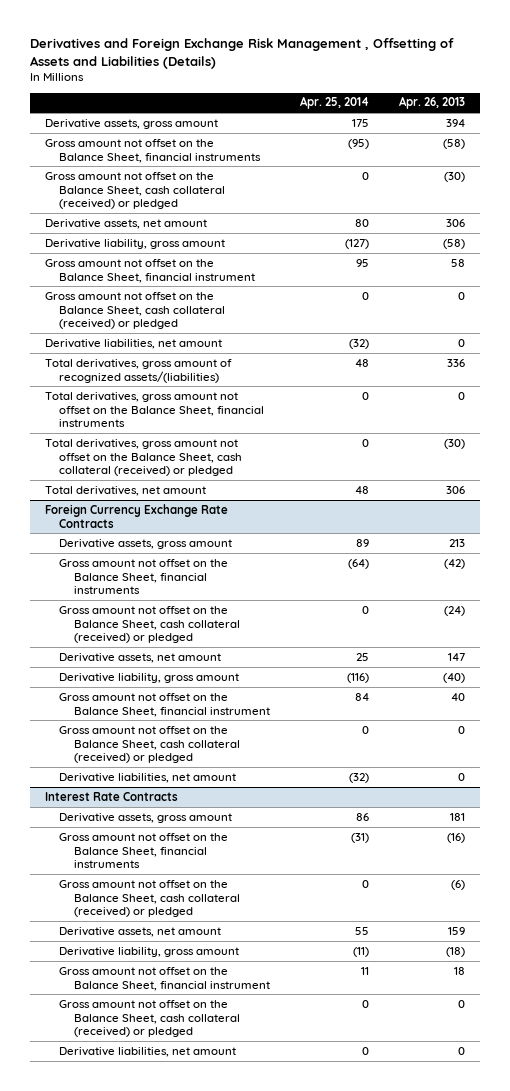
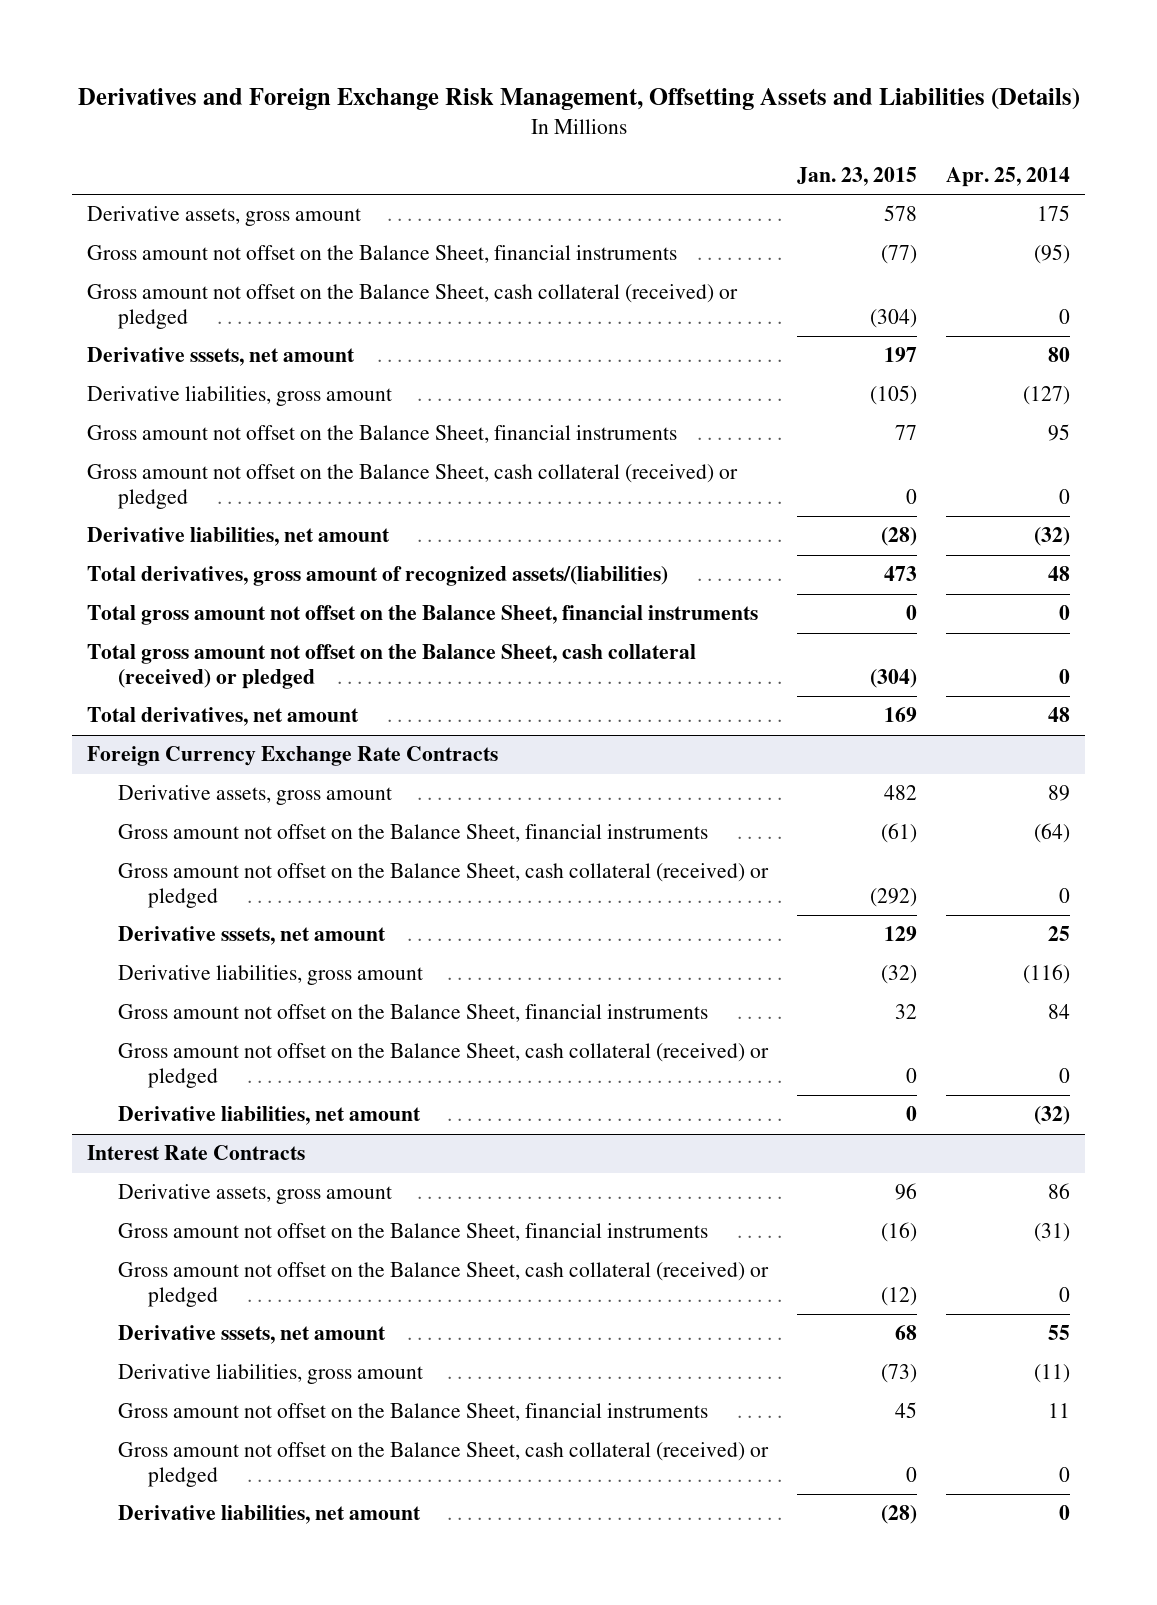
[30,37,455,69] Derivatives and Foreign Exchange Risk Management , Offsetting of Assets and Liabilities (Details) -> [77,88,1080,111] Derivatives and Foreign Exchange Risk Management, Offsetting Assets and Liabilities (Details)
[398,96,465,110] Apr. 26, 2013 -> none
none -> [796,166,917,186] Jan. 23, 2015
[45,218,208,229] Derivative assets, net amount -> [86,347,355,367] Derivative sssets, net amount
[45,238,226,249] Derivative liability, gross amount -> [86,386,392,407] Derivative liabilities, gross amount
[45,258,256,283] Gross amount not offset on the Balance Sheet, financial instrument -> [86,425,677,444] Gross amount not offset on the Balance Sheet, financial instruments
[45,391,265,428] Total derivatives, gross amount not offset on the Balance Sheet, financial instruments -> [86,605,758,626] Total gross amount not offset on the Balance Sheet, financial instruments
[45,438,243,477] Total derivatives, gross amount not offset on the Balance Sheet, cash collateral (received) or pledged -> [86,644,696,690] Total gross amount not offset on the Balance Sheet, cash collateral (received) or pledged
[59,652,222,663] Derivative assets, net amount -> [117,926,386,946] Derivative sssets, net amount
[59,672,240,683] Derivative liability, gross amount -> [117,965,423,986] Derivative liabilities, gross amount
[59,692,270,717] Gross amount not offset on the Balance Sheet, financial instrument -> [117,1004,708,1023] Gross amount not offset on the Balance Sheet, financial instruments
[59,926,222,937] Derivative assets, net amount -> [117,1325,386,1345] Derivative sssets, net amount
[59,946,240,957] Derivative liability, gross amount -> [117,1364,423,1385] Derivative liabilities, gross amount
[59,966,270,991] Gross amount not offset on the Balance Sheet, financial instrument -> [117,1403,708,1422] Gross amount not offset on the Balance Sheet, financial instruments

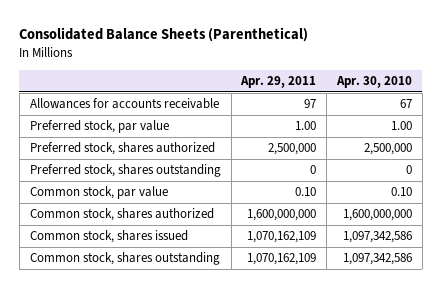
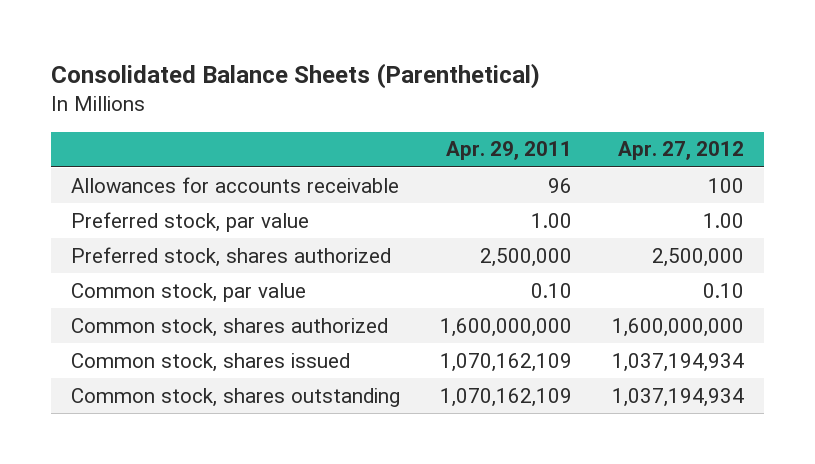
[335,75,412,88] Apr. 30, 2010 -> none
none -> [617,141,744,161] Apr. 27, 2012
[304,99,317,109] 97 -> [547,177,572,193] 96
[29,164,221,178] Preferred stock, shares outstanding -> none

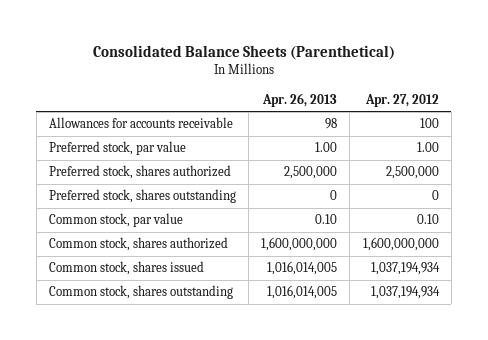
[445,141,572,161] Apr. 29, 2011 -> none
none -> [262,92,338,107] Apr. 26, 2013
none -> [48,189,236,204] Preferred stock, shares outstanding

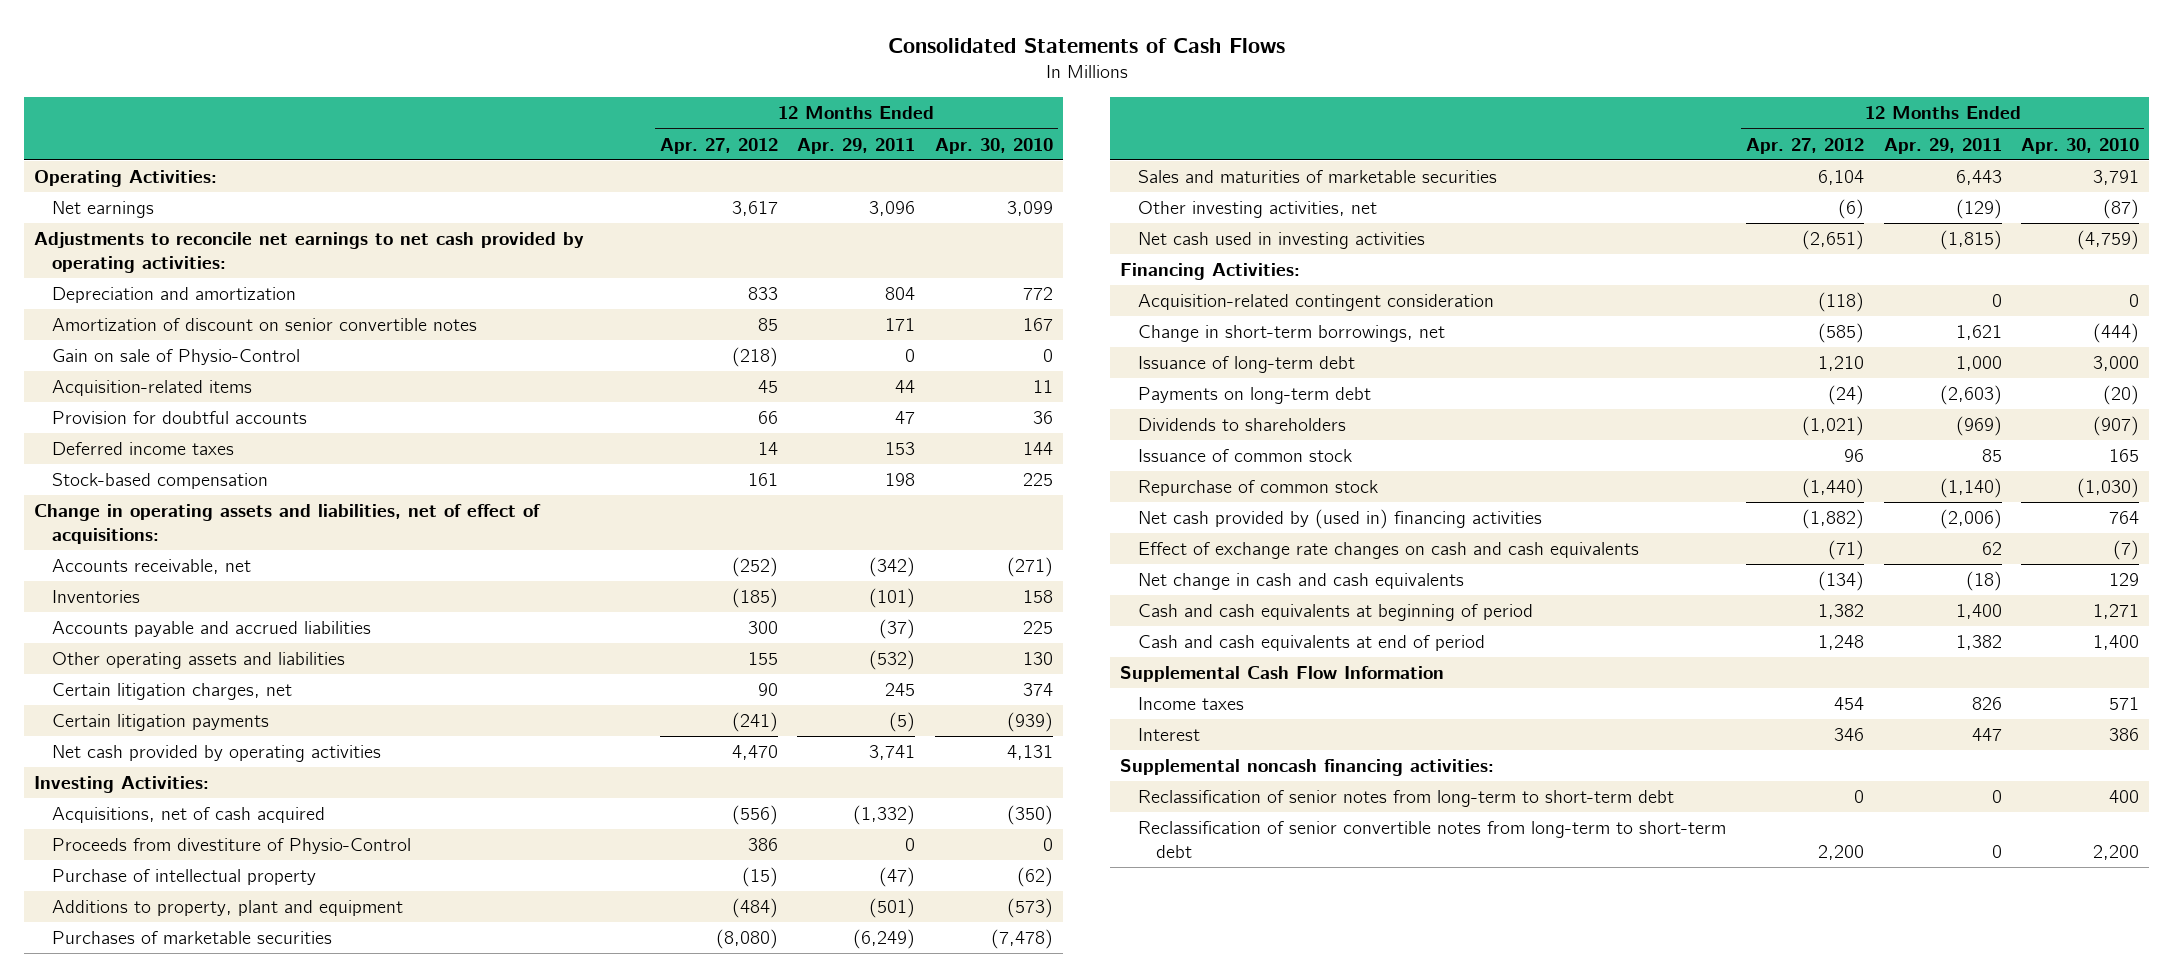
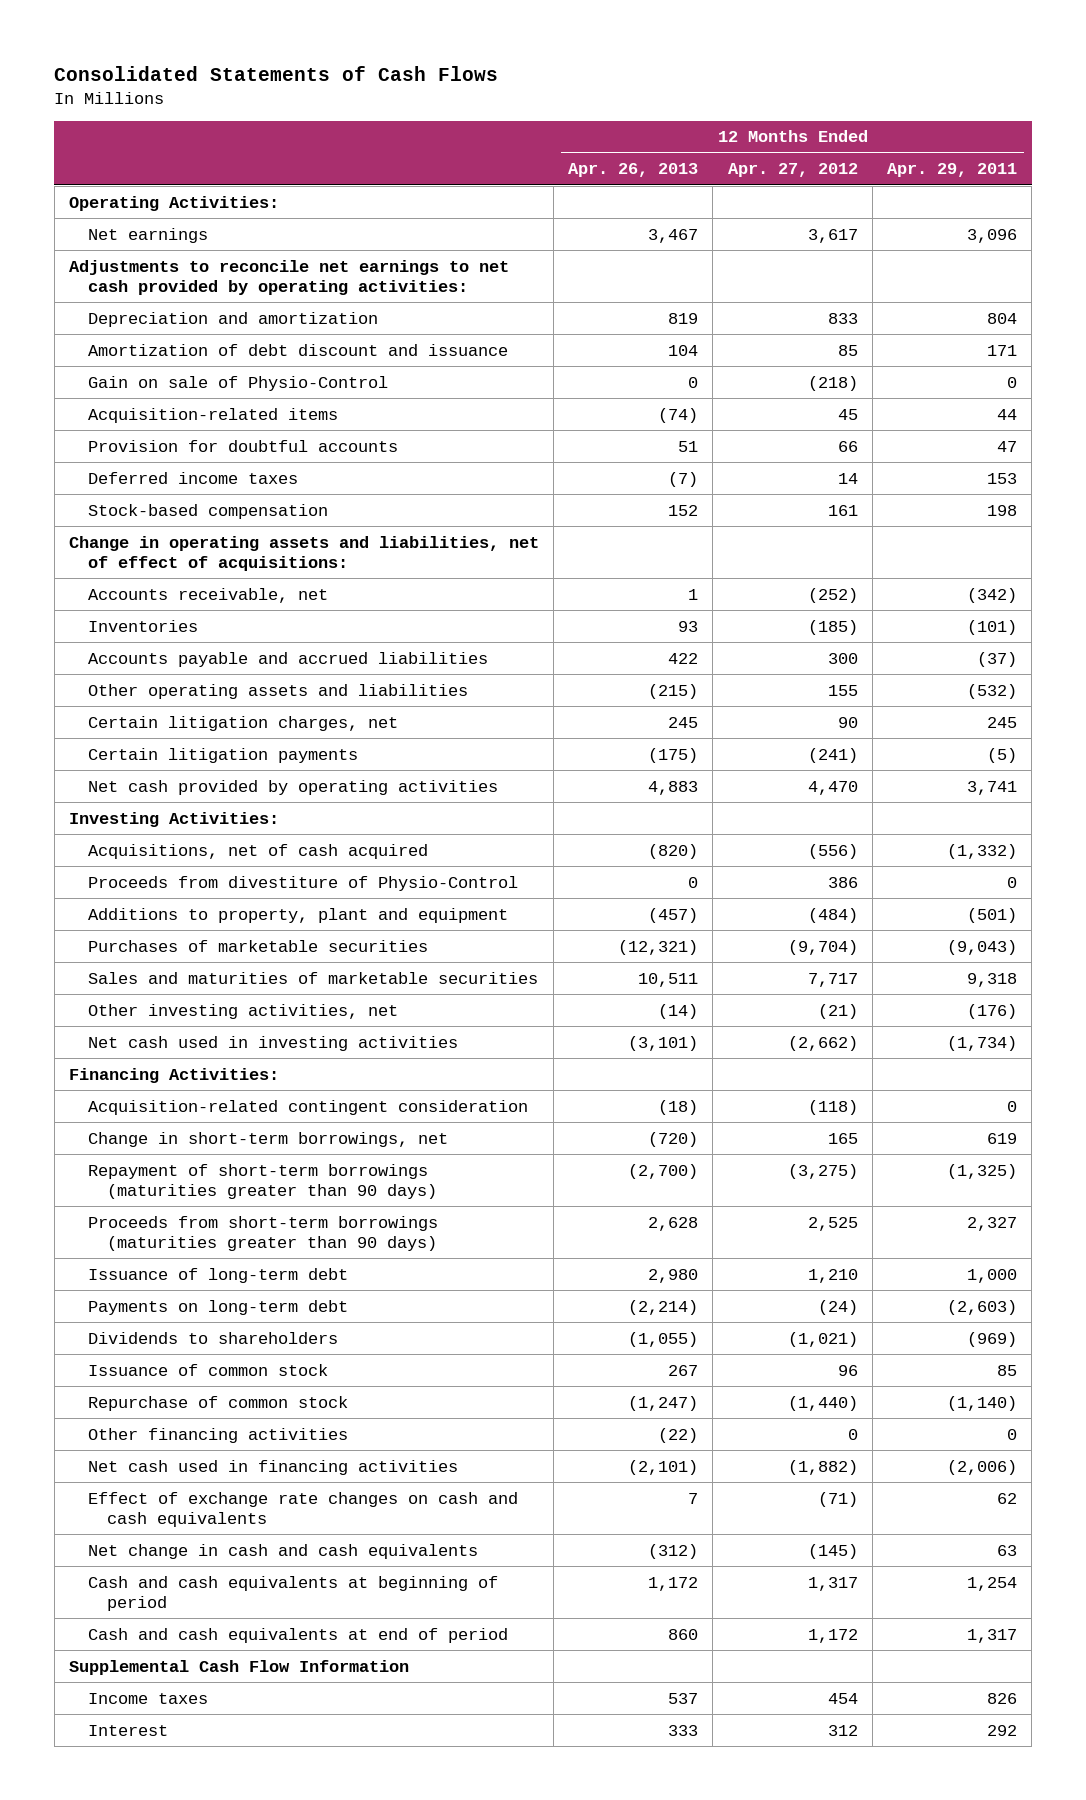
[935,137,1054,154] Apr. 30, 2010 -> none
none -> [568,163,699,178] Apr. 26, 2013
[51,318,477,332] Amortization of discount on senior convertible notes -> [87,343,508,356] Amortization of debt discount and issuance
[51,869,316,886] Purchase of intellectual property -> none
[715,929,778,950] (8,080) -> [787,939,858,955] (9,704)
[853,929,916,950] (6,249) -> [947,939,1018,955] (9,043)
[1817,170,1864,186] 6,104 -> [807,972,858,987] 7,717
[1955,170,2002,186] 6,443 -> [967,972,1018,987] 9,318
[1837,199,1864,220] (6) -> [817,1003,858,1019] (21)
[1955,199,2002,220] (129) -> [967,1003,1018,1019] (176)
[1801,230,1864,251] (2,651) -> [787,1035,858,1051] (2,662)
[1939,230,2002,251] (1,815) -> [947,1035,1018,1051] (1,734)
[1817,323,1864,344] (585) -> [827,1132,858,1144] 165
[1955,325,2002,341] 1,621 -> [987,1132,1018,1144] 619
none -> [87,1163,437,1199] Repayment of short-term borrowings (maturities greater than 90 days)
none -> [87,1215,438,1251] Proceeds from short-term borrowings (maturities greater than 90 days)
none -> [87,1427,348,1443] Other financing activities
[1137,509,1542,530] Net cash provided by (used in) financing activities -> [87,1459,458,1475] Net cash used in financing activities
[1817,571,1864,592] (134) -> [807,1543,858,1559] (145)
[1965,571,2002,592] (18) -> [997,1544,1018,1556] 63
[1817,604,1864,620] 1,382 -> [807,1576,858,1591] 1,317
[1955,604,2002,620] 1,400 -> [967,1576,1018,1591] 1,254
[1817,635,1864,651] 1,248 -> [807,1628,858,1643] 1,172
[1955,635,2002,651] 1,382 -> [967,1628,1018,1643] 1,317
[1120,759,1495,777] Supplemental noncash financing activities: -> none
[1137,790,1674,808] Reclassification of senior notes from long-term to short-term debt -> none
[1137,821,1726,858] Reclassification of senior convertible notes from long-term to short-term debt -> none
[1833,728,1864,742] 346 -> [827,1724,858,1736] 312
[1971,728,2002,742] 447 -> [987,1724,1018,1736] 292

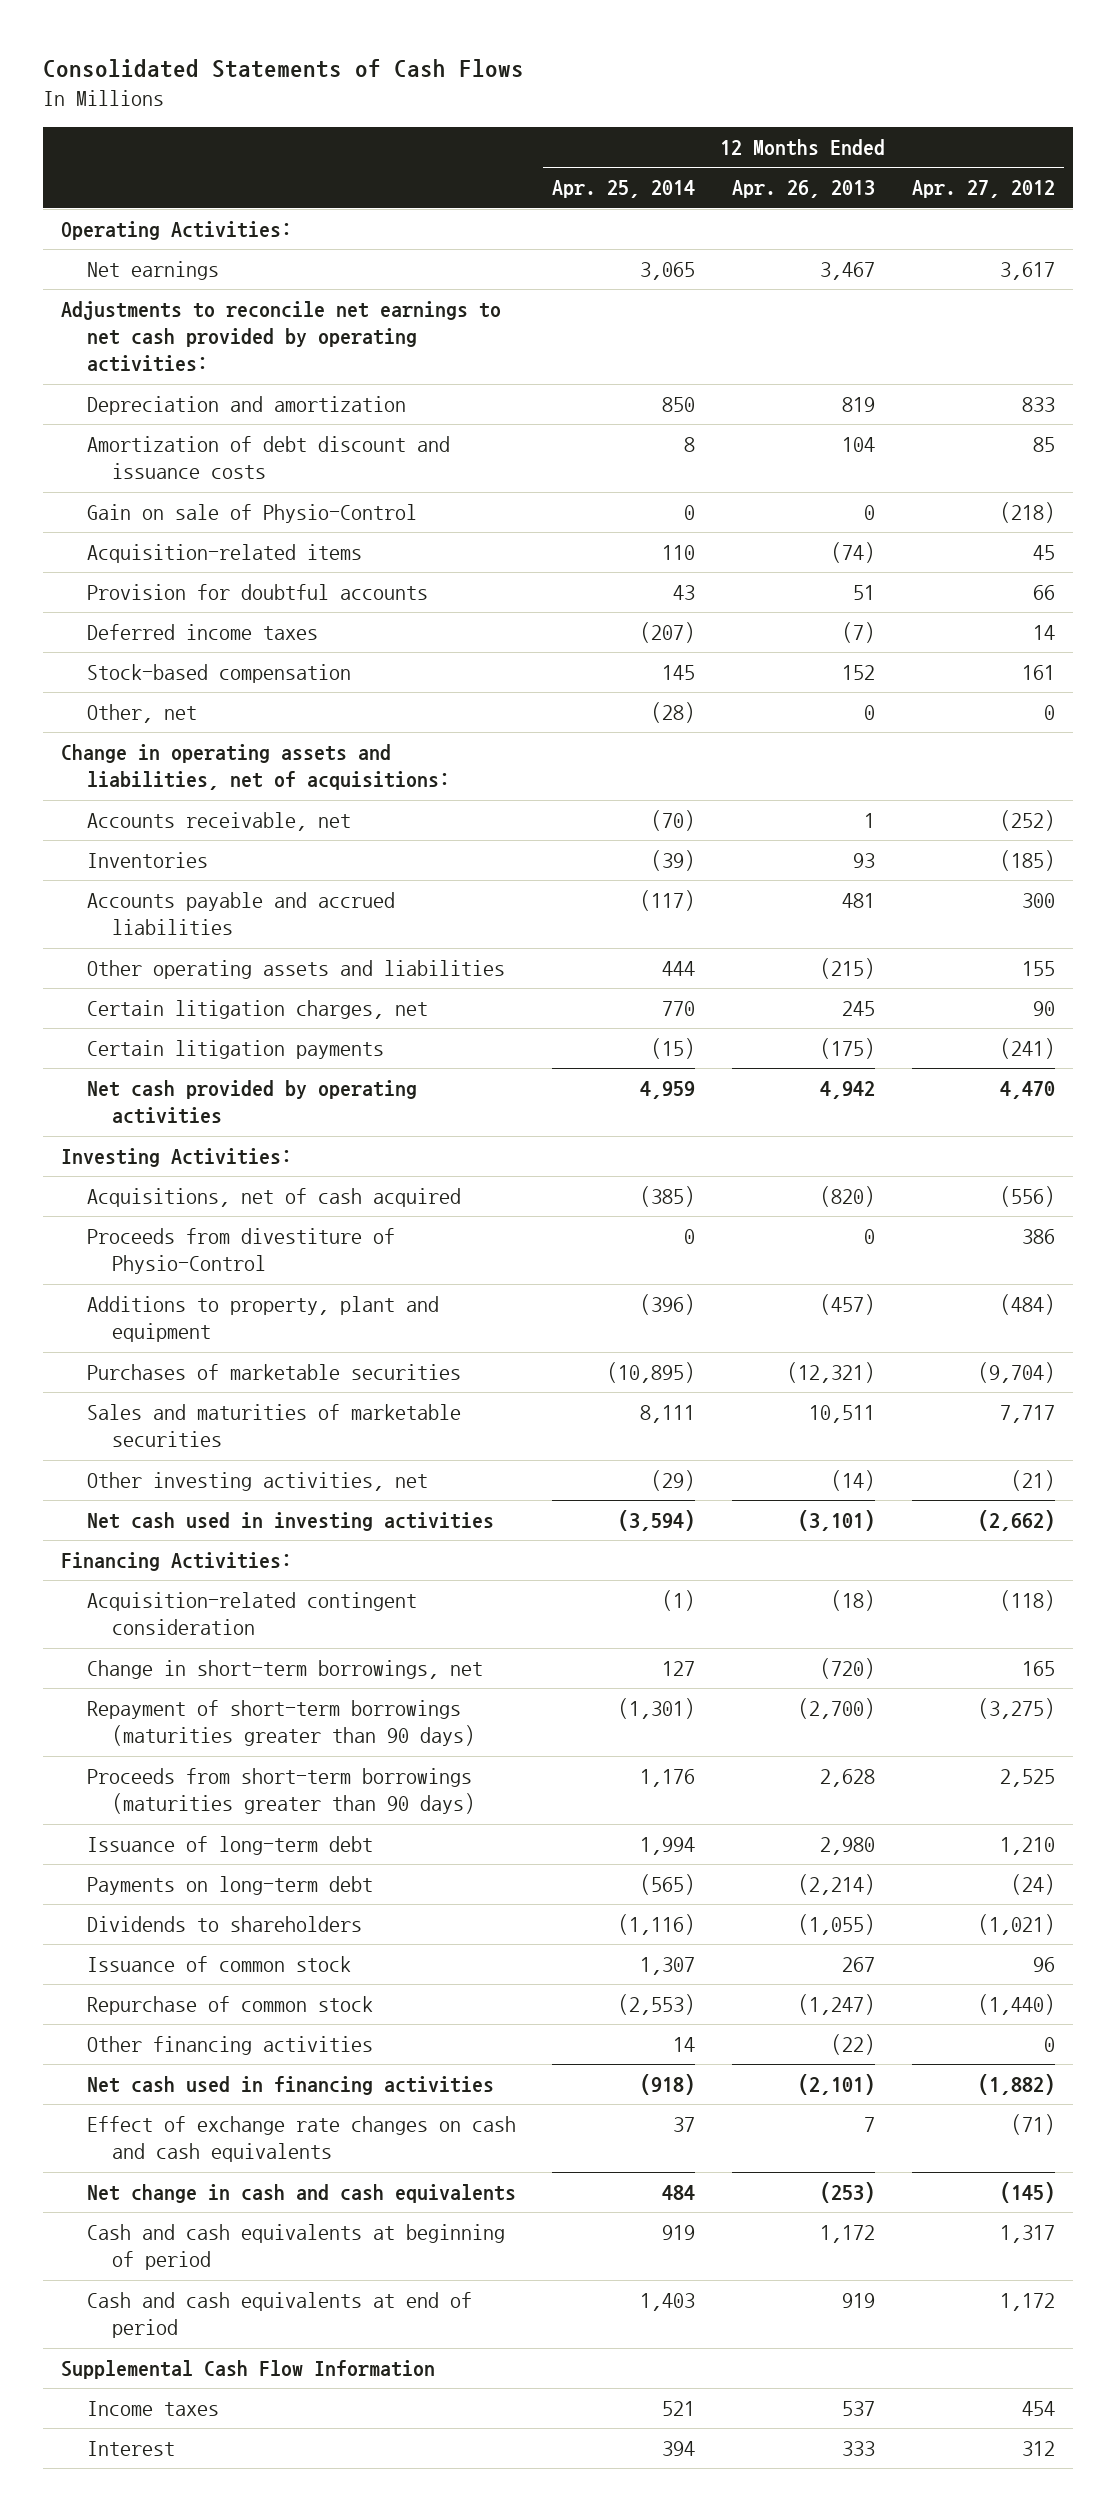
[887,163,1018,178] Apr. 29, 2011 -> none
none -> [552,180,696,199] Apr. 25, 2014
[87,343,508,356] Amortization of debt discount and issuance -> [86,436,450,480] Amortization of debt discount and issuance costs
none -> [86,704,197,724] Other, net
[68,535,539,571] Change in operating assets and liabilities, net of effect of acquisitions: -> [61,744,450,791] Change in operating assets and liabilities, net of acquisitions:
[668,652,699,664] 422 -> [841,893,875,909] 481
[648,780,699,795] 4,883 -> [819,1081,875,1100] 4,942
[648,1543,699,1559] (312) -> [819,2182,875,2204] (253)
[668,1628,699,1640] 860 -> [841,2293,875,2309] 919

